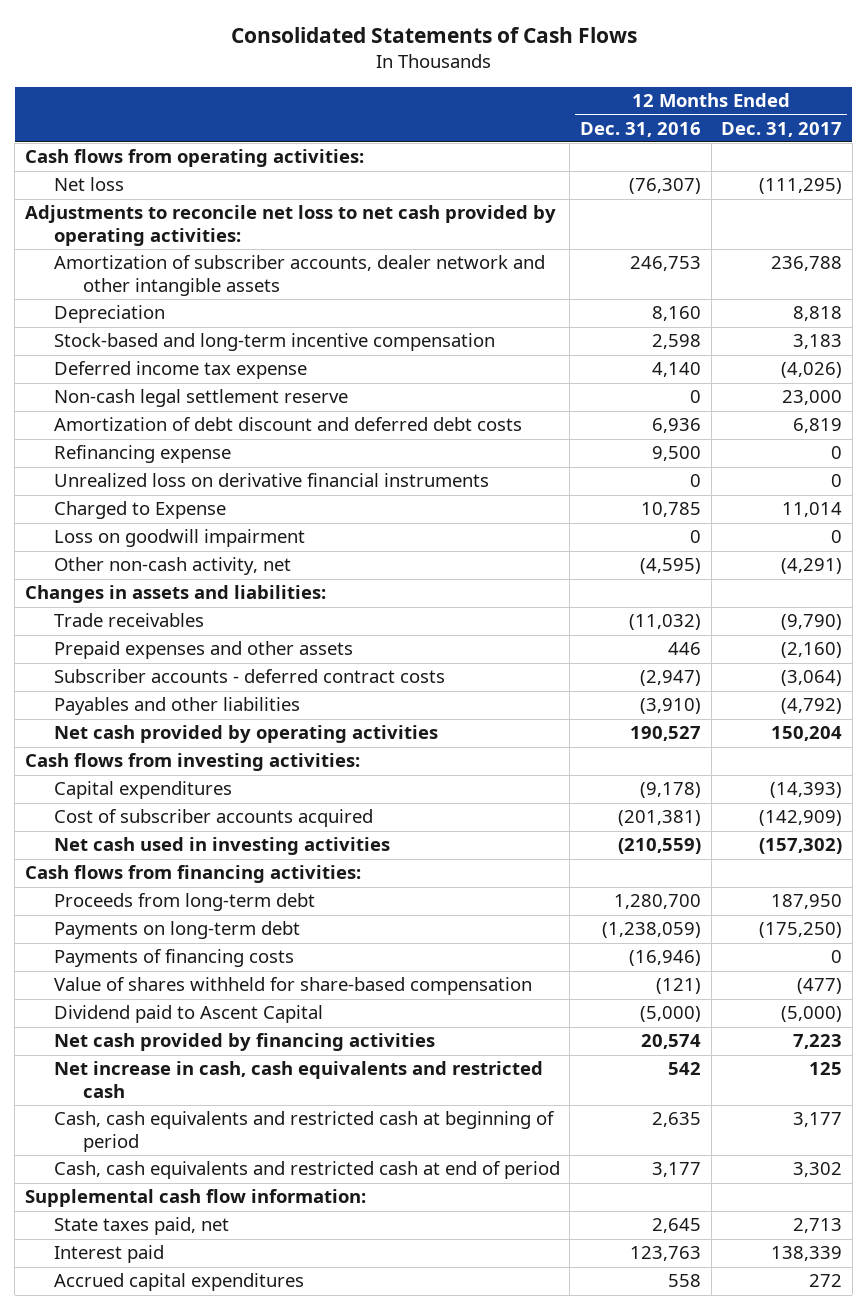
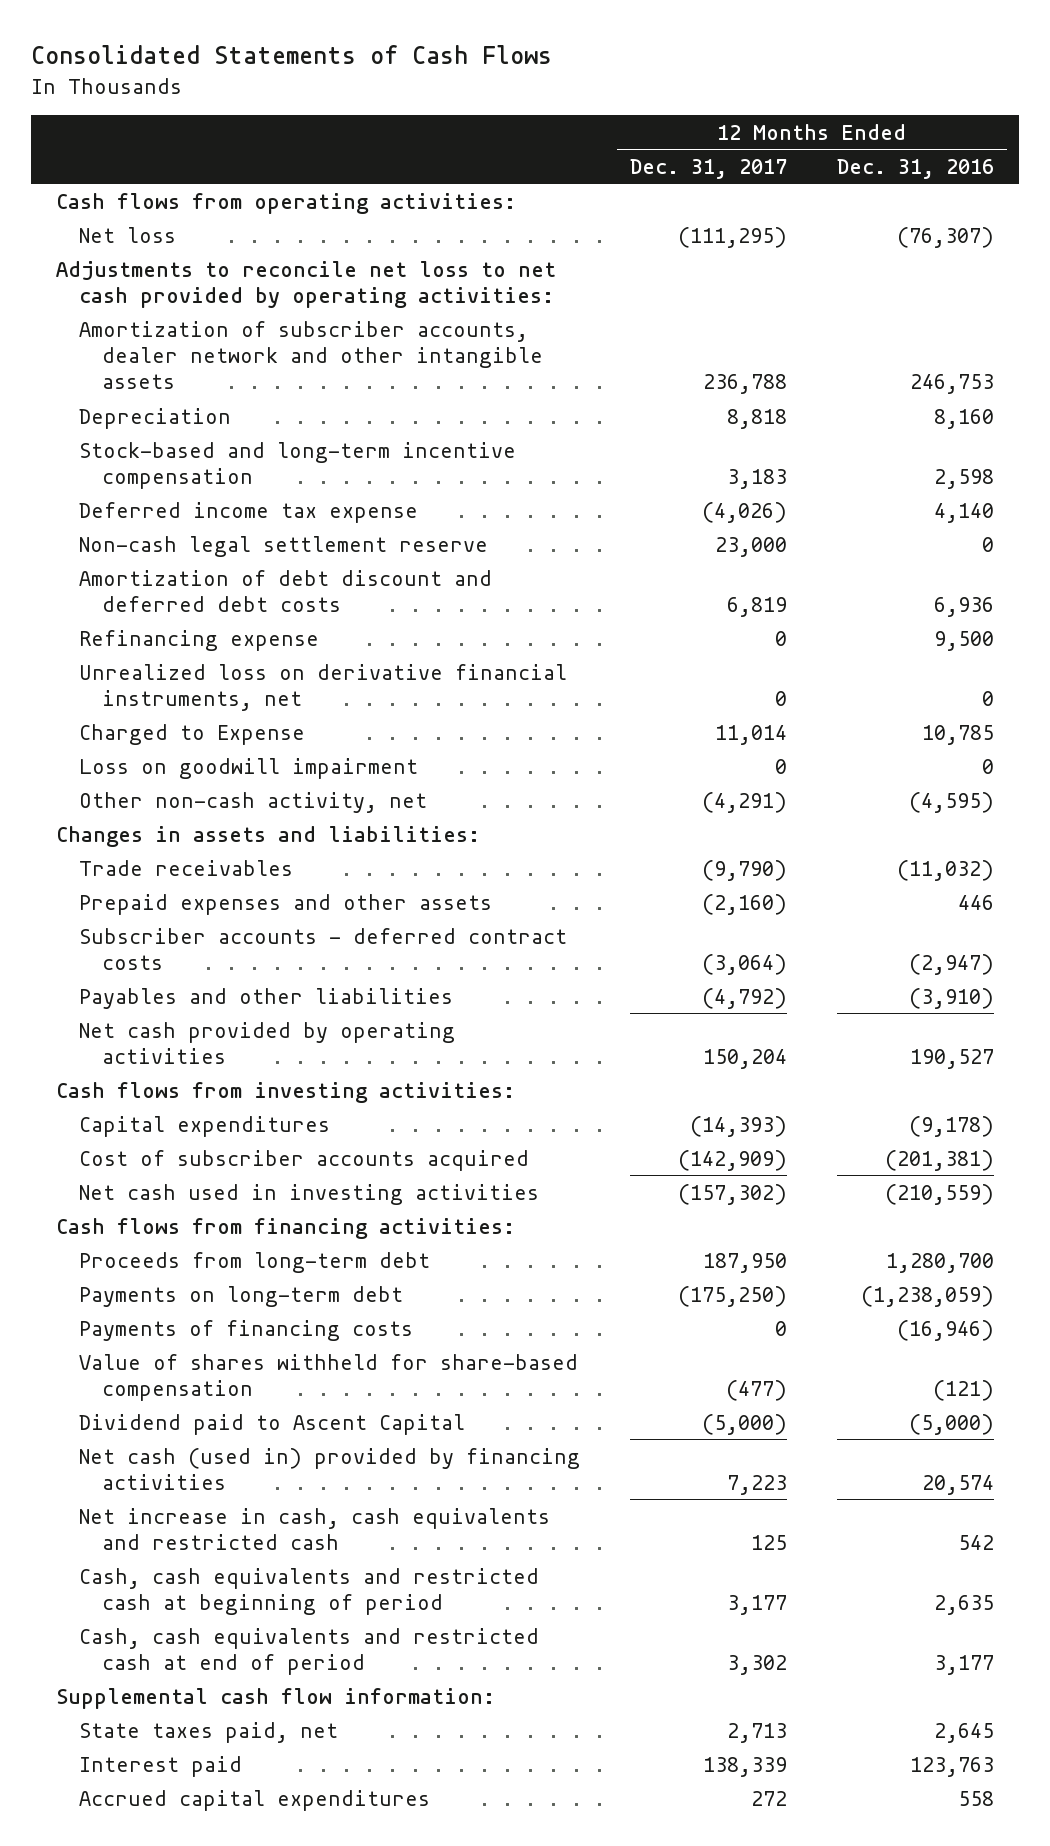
[53,473,489,488] Unrealized loss on derivative financial instruments -> [78,663,567,711] Unrealized loss on derivative financial instruments, net
[53,1033,435,1052] Net cash provided by financing activities -> [78,1447,580,1490] Net cash (used in) provided by financing activities

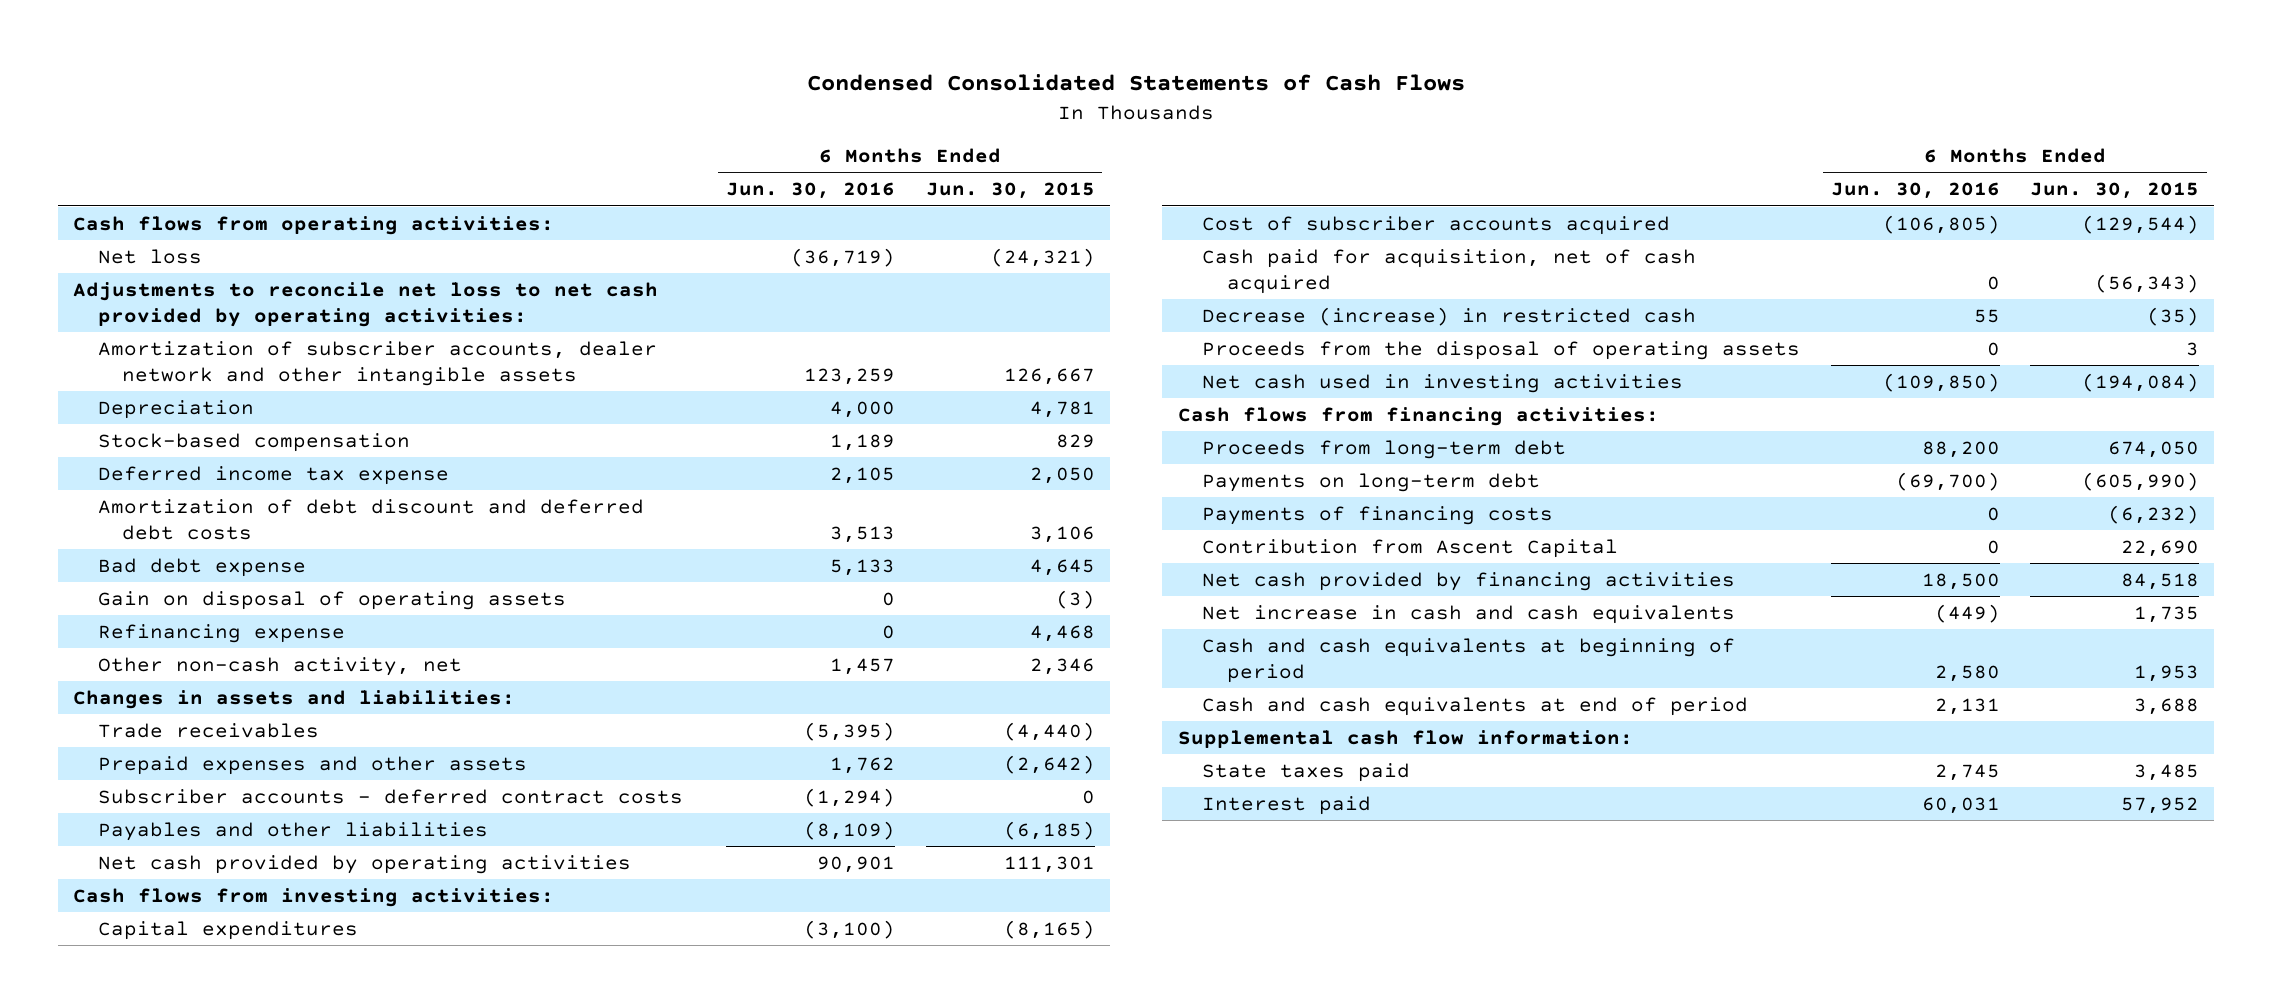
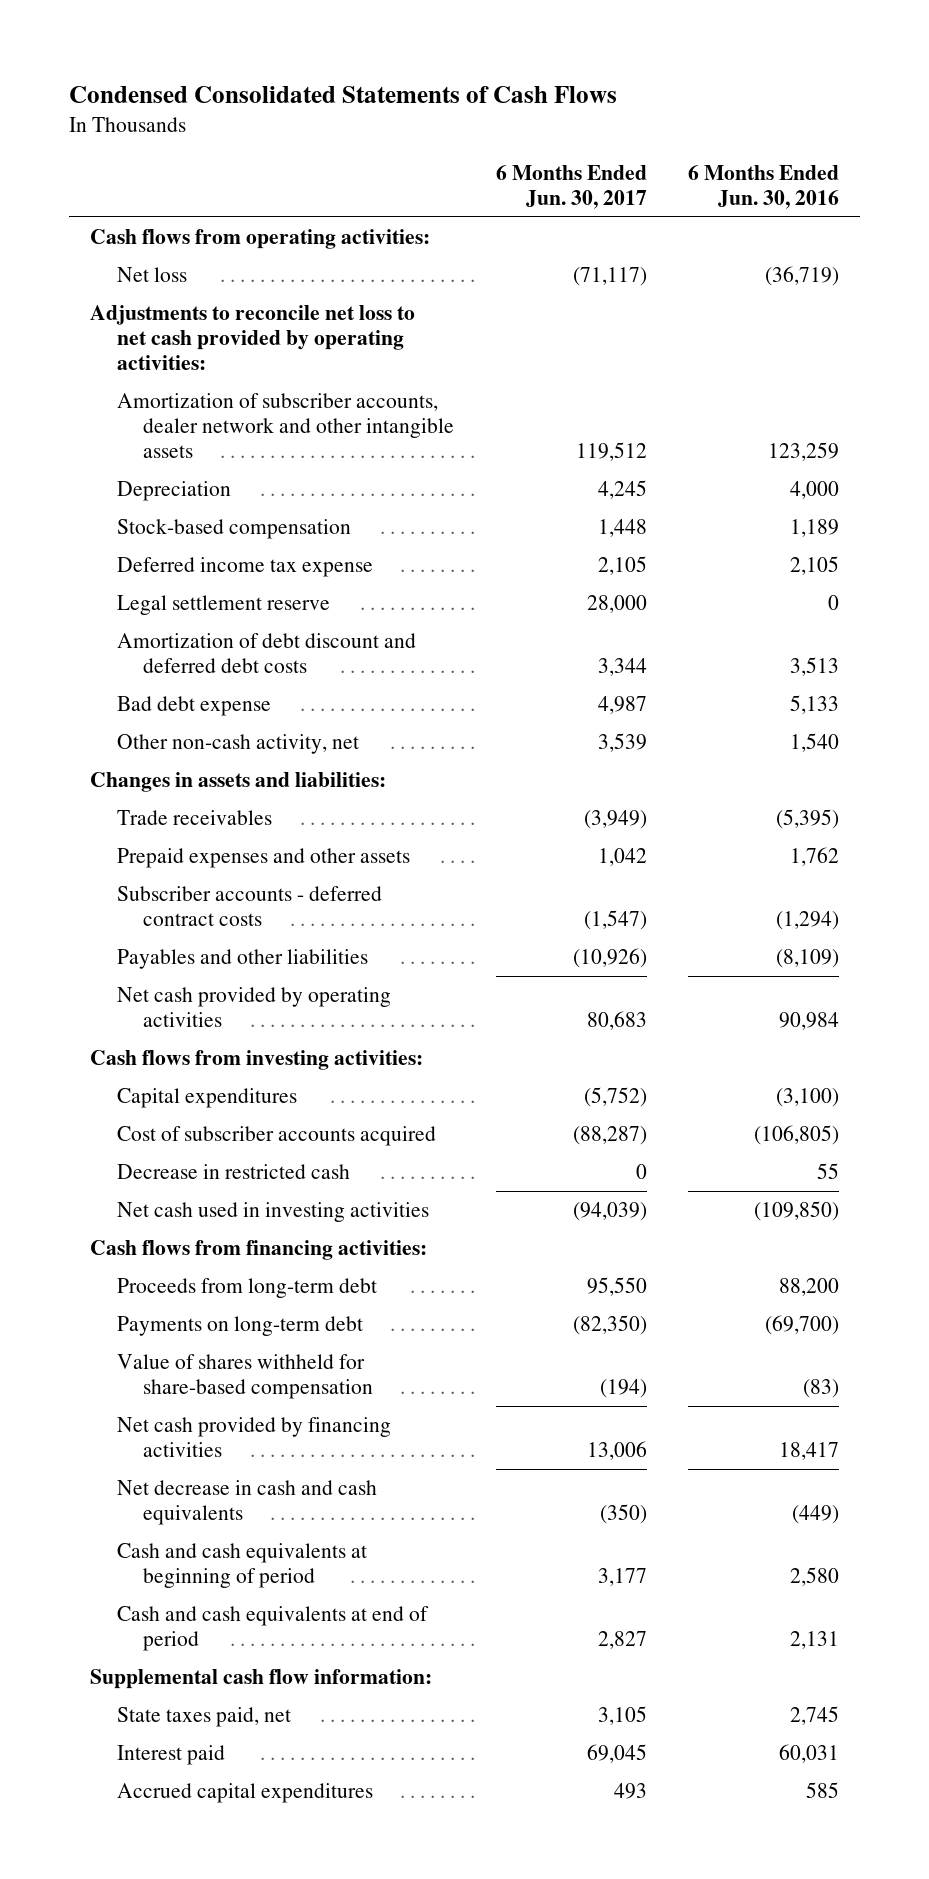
[925,182,1095,200] Jun. 30, 2015 -> none
none -> [495,164,647,210] 6 Months Ended Jun. 30, 2017
none -> [116,594,330,615] Legal settlement reserve
[97,590,566,610] Gain on disposal of operating assets -> none
[97,623,345,643] Refinancing expense -> none
[830,657,896,675] 1,457 -> [790,732,840,752] 1,540
[817,855,896,873] 90,901 -> [779,1012,840,1031] 90,984
[1202,248,1697,294] Cash paid for acquisition, net of cash acquired -> none
[1202,340,1801,360] Proceeds from the disposal of operating assets -> none
[1202,306,1697,326] Decrease (increase) in restricted cash -> [116,1163,350,1179] Decrease in restricted cash
[1202,505,1554,525] Payments of financing costs -> none
[1202,538,1619,558] Contribution from Ascent Capital -> none
none -> [116,1353,374,1400] Value of shares withheld for share-based compensation
[1921,572,2000,590] 18,500 -> [779,1442,840,1461] 18,417
[1202,604,1736,624] Net increase in cash and cash equivalents -> [116,1479,377,1526] Net decrease in cash and cash equivalents
[1202,762,1411,782] State taxes paid -> [116,1706,291,1727] State taxes paid, net
none -> [116,1782,373,1803] Accrued capital expenditures

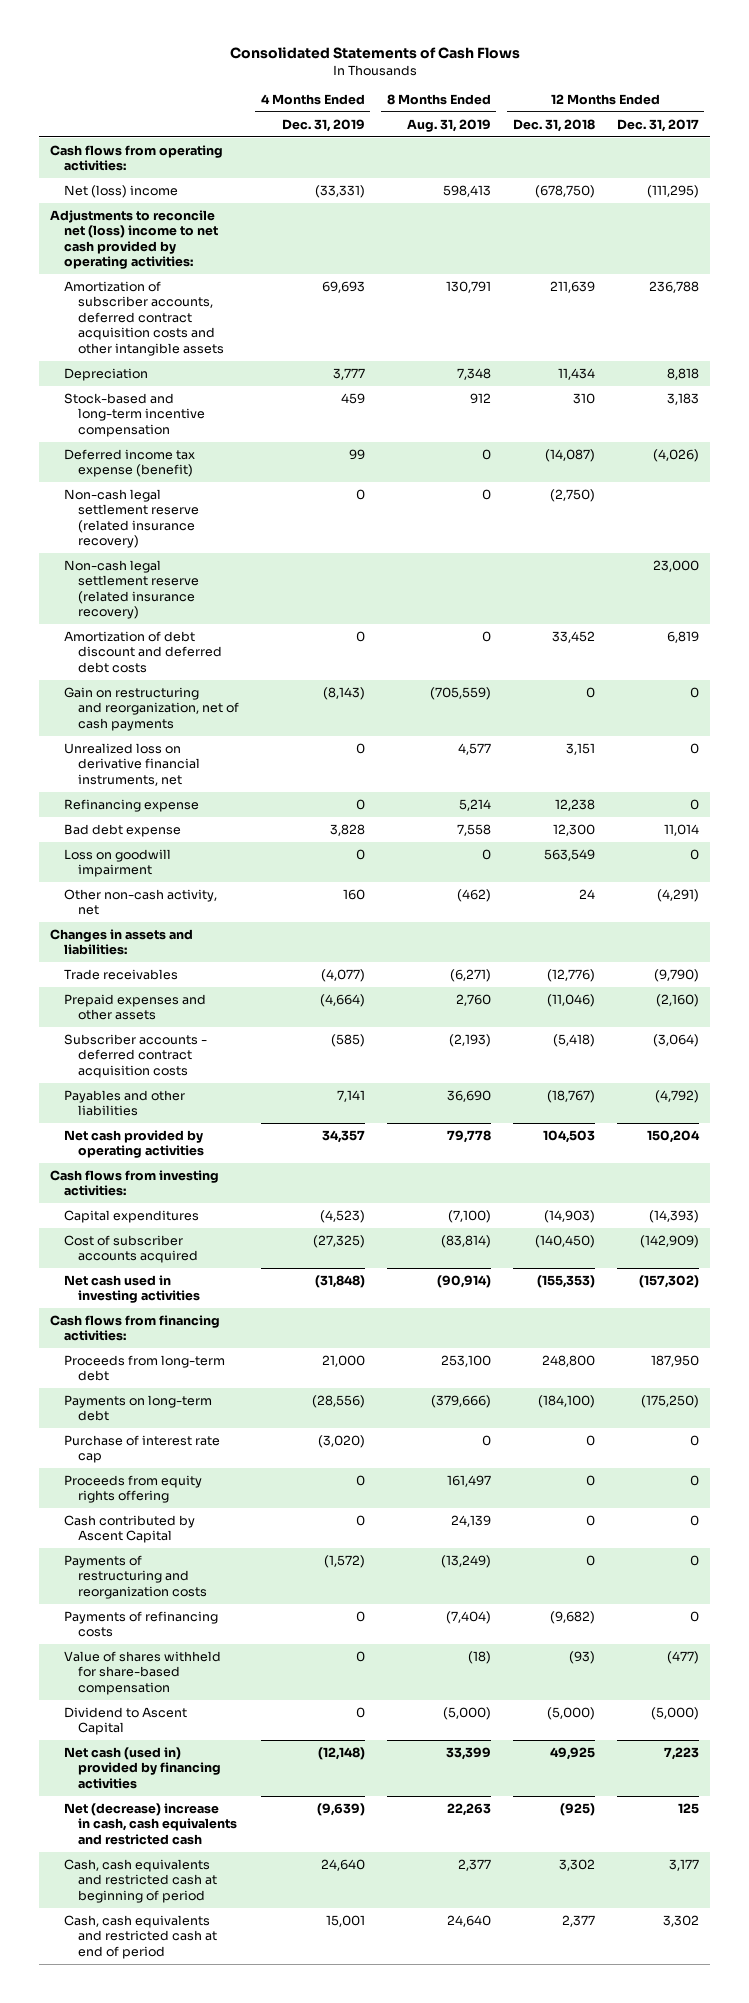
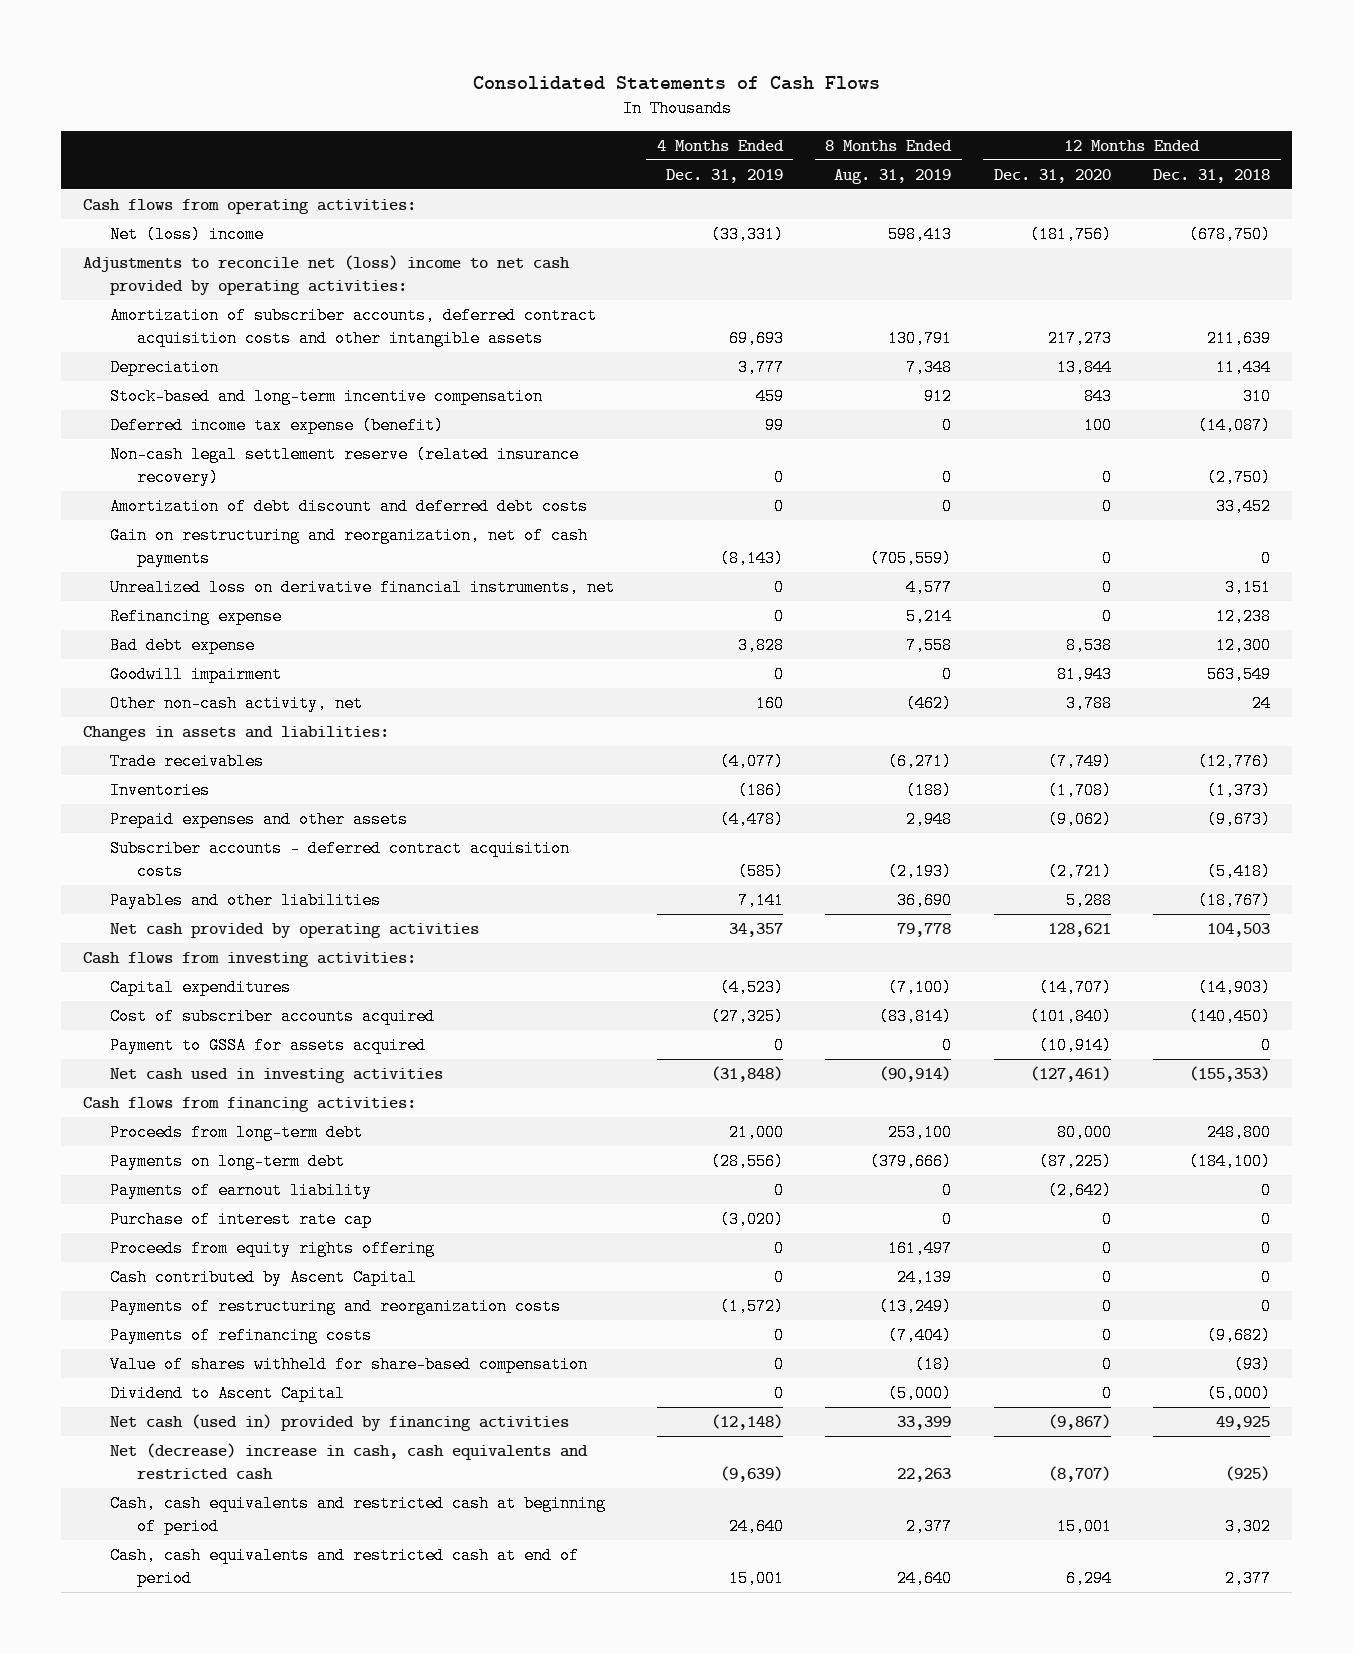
[616,118,699,132] Dec. 31, 2017 -> none
none -> [993,168,1111,183] Dec. 31, 2020
[64,559,199,620] Non-cash legal settlement reserve (related insurance recovery) -> none
[64,848,172,878] Loss on goodwill impairment -> [109,665,282,683] Goodwill impairment
none -> [109,781,210,799] Inventories
[319,993,365,1007] (4,664) -> [719,810,784,828] (4,478)
[455,993,491,1006] 2,760 -> [906,810,953,828] 2,948
[546,993,595,1007] (11,046) -> [1207,810,1272,828] (9,673)
none -> [109,1036,426,1054] Payment to GSSA for assets acquired
none -> [109,1181,372,1199] Payments of earnout liability

